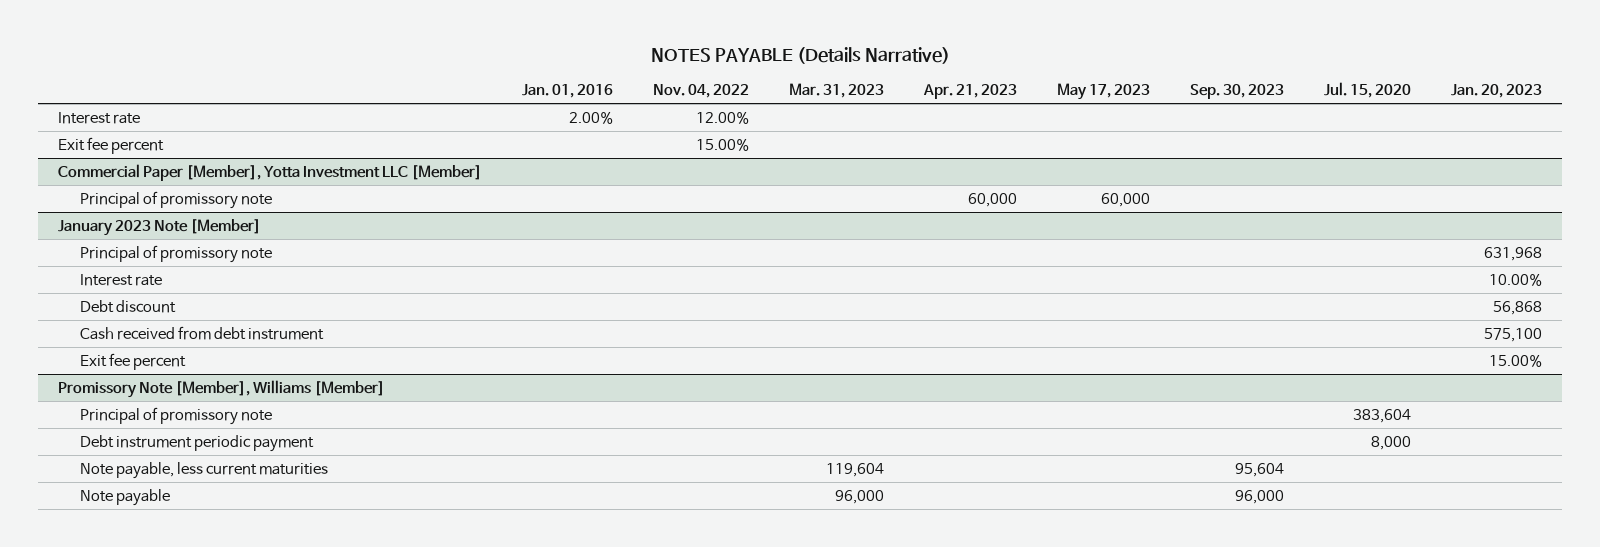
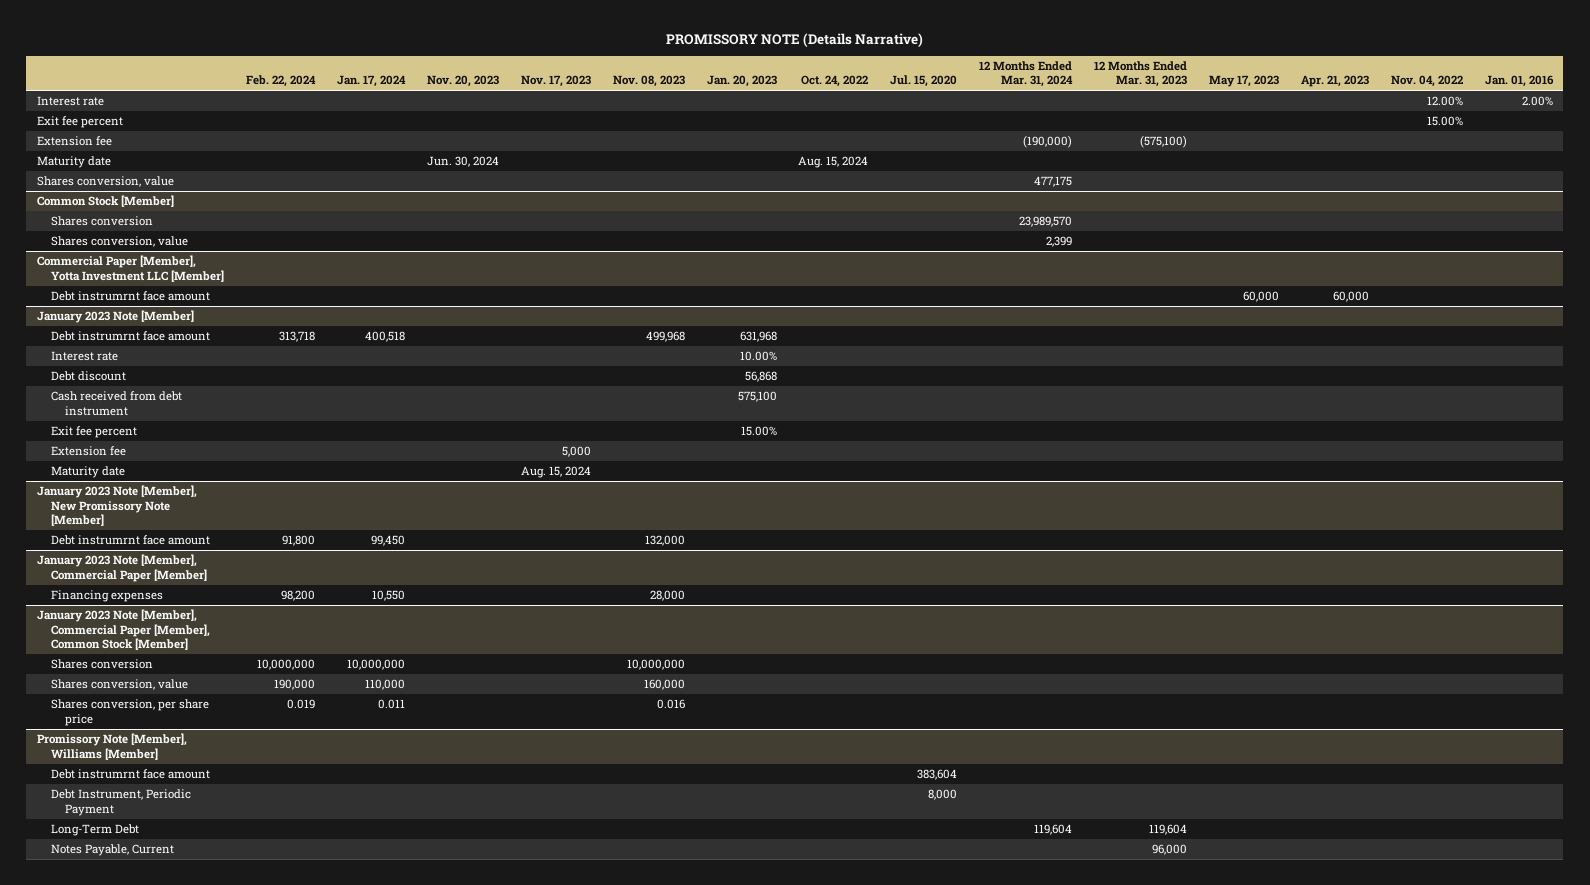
[651,47,951,65] NOTES PAYABLE (Details Narrative) -> [665,33,923,48] PROMISSORY NOTE (Details Narrative)
[788,83,884,99] Mar. 31, 2023 -> none
[1190,84,1285,100] Sep. 30, 2023 -> none
none -> [246,75,317,88] Feb. 22, 2024
none -> [337,75,407,88] Jan. 17, 2024
none -> [426,75,499,88] Nov. 20, 2023
none -> [520,75,591,88] Nov. 17, 2023
none -> [612,75,685,88] Nov. 08, 2023
none -> [801,75,869,88] Oct. 24, 2022
none -> [979,61,1074,88] 12 Months Ended Mar. 31, 2024
none -> [1094,61,1188,88] 12 Months Ended Mar. 31, 2023
none -> [37,136,113,147] Extension fee
none -> [37,156,112,169] Maturity date
none -> [37,176,175,188] Shares conversion, value
none -> [37,195,175,208] Common Stock [Member]
none -> [51,216,154,227] Shares conversion
none -> [51,236,189,248] Shares conversion, value
[79,190,272,209] Principal of promissory note -> [51,291,211,302] Debt instrumrnt face amount
[79,244,272,263] Principal of promissory note -> [51,331,211,342] Debt instrumrnt face amount
none -> [51,446,127,457] Extension fee
none -> [51,466,126,479] Maturity date
none -> [37,485,198,526] January 2023 Note [Member], New Promissory Note [Member]
none -> [51,535,211,546] Debt instrumrnt face amount
none -> [37,554,208,582] January 2023 Note [Member], Commercial Paper [Member]
none -> [51,590,164,603] Financing expenses
none -> [37,609,211,650] January 2023 Note [Member], Commercial Paper [Member], Common Stock [Member]
none -> [51,659,154,670] Shares conversion
none -> [51,679,189,691] Shares conversion, value
none -> [51,699,210,726] Shares conversion, per share price
[79,406,272,425] Principal of promissory note -> [51,769,211,780] Debt instrumrnt face amount
[79,434,314,452] Debt instrument periodic payment -> [51,789,192,816] Debt Instrument, Periodic Payment
[79,461,328,479] Note payable, less current maturities -> [51,824,140,837] Long-Term Debt
[79,488,170,506] Note payable -> [51,844,175,857] Notes Payable, Current

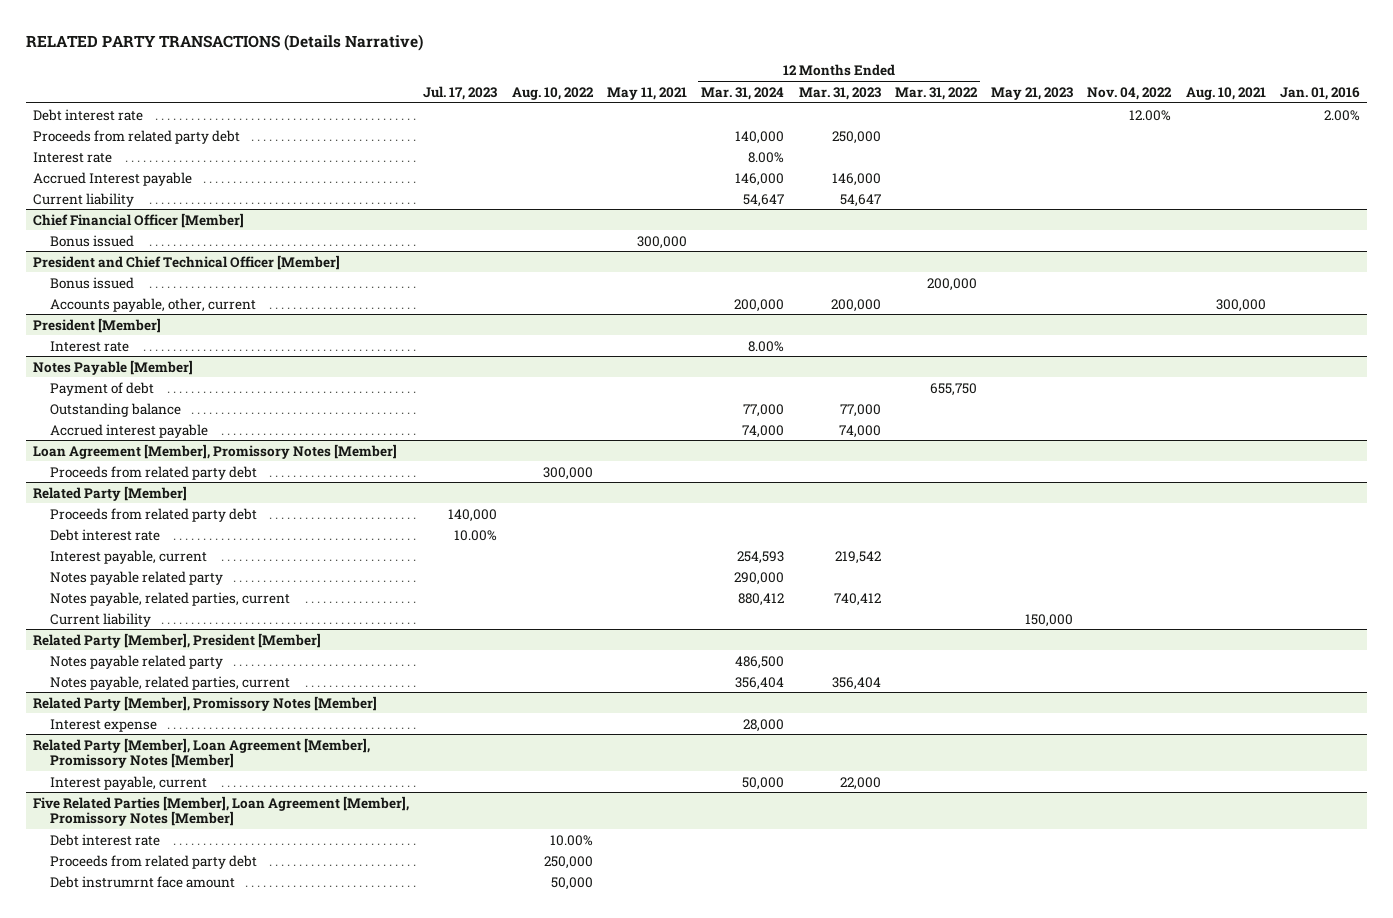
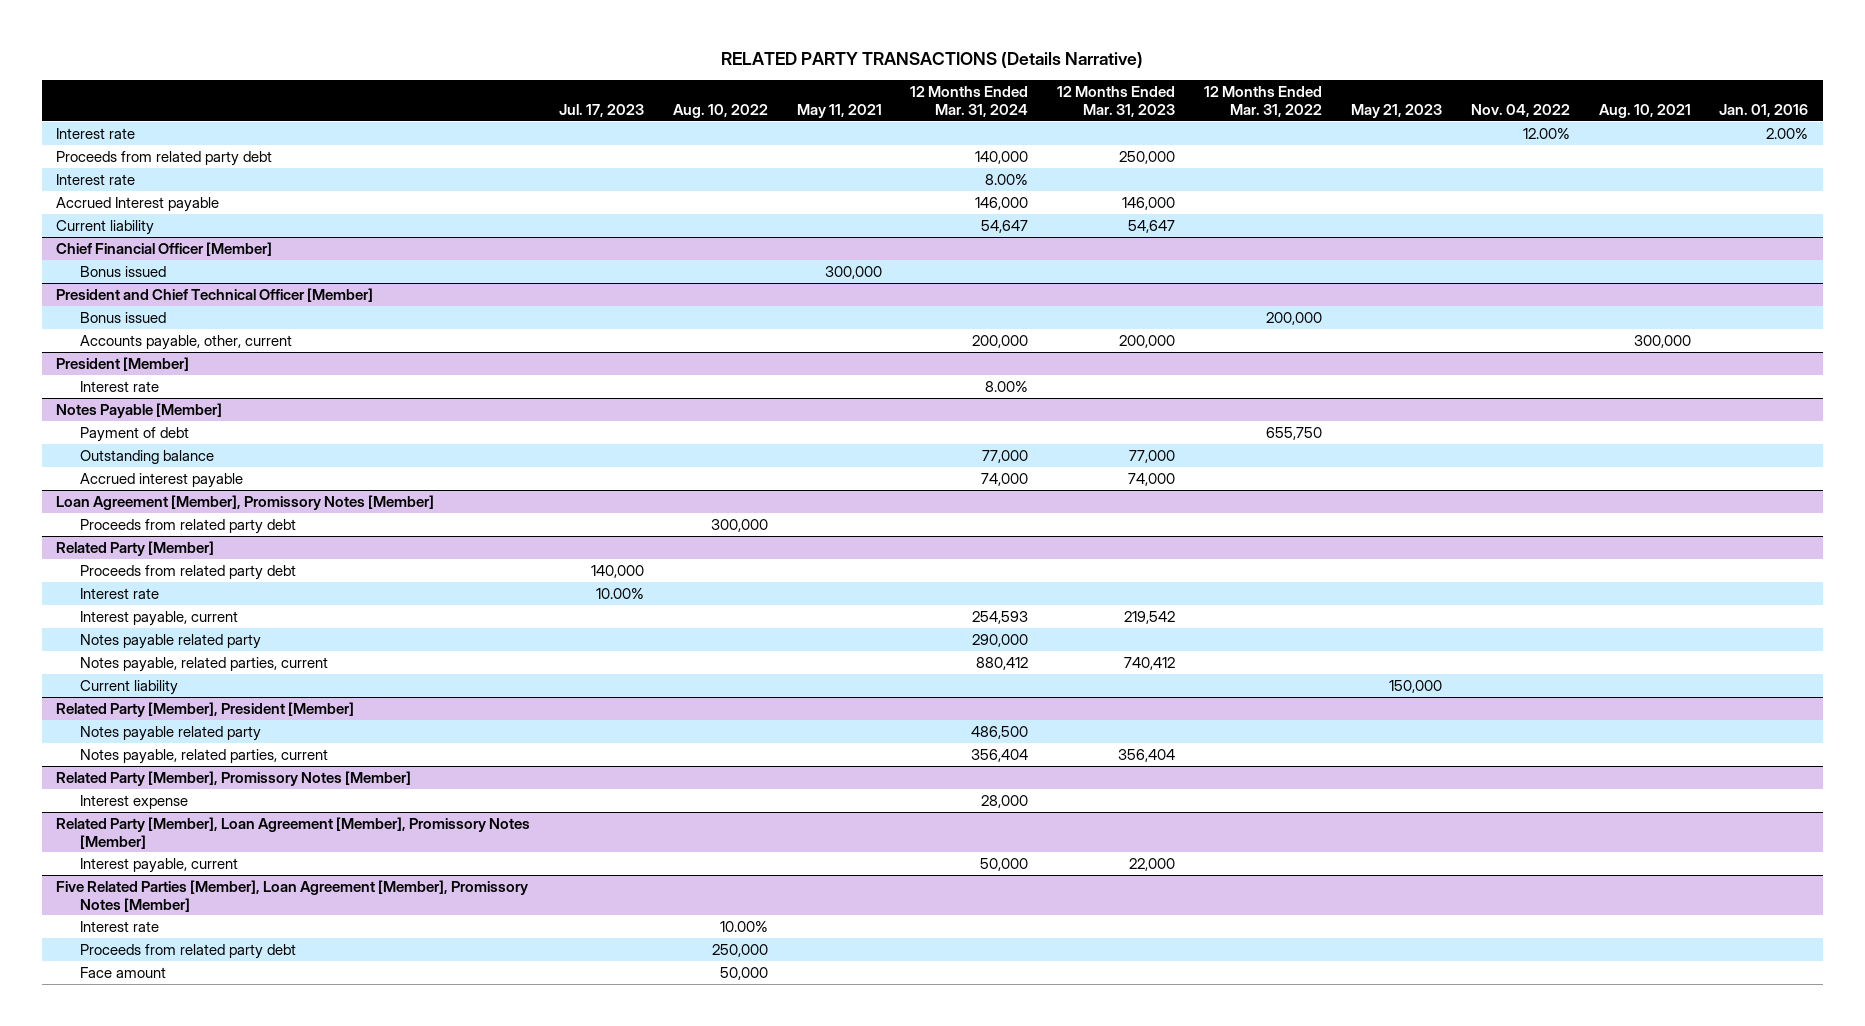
[32,108,143,121] Debt interest rate -> [56,127,136,139] Interest rate
[49,528,160,541] Debt interest rate -> [79,587,159,599] Interest rate
[49,833,160,846] Debt interest rate -> [79,920,159,932] Interest rate
[49,875,235,888] Debt instrumrnt face amount -> [79,966,166,978] Face amount

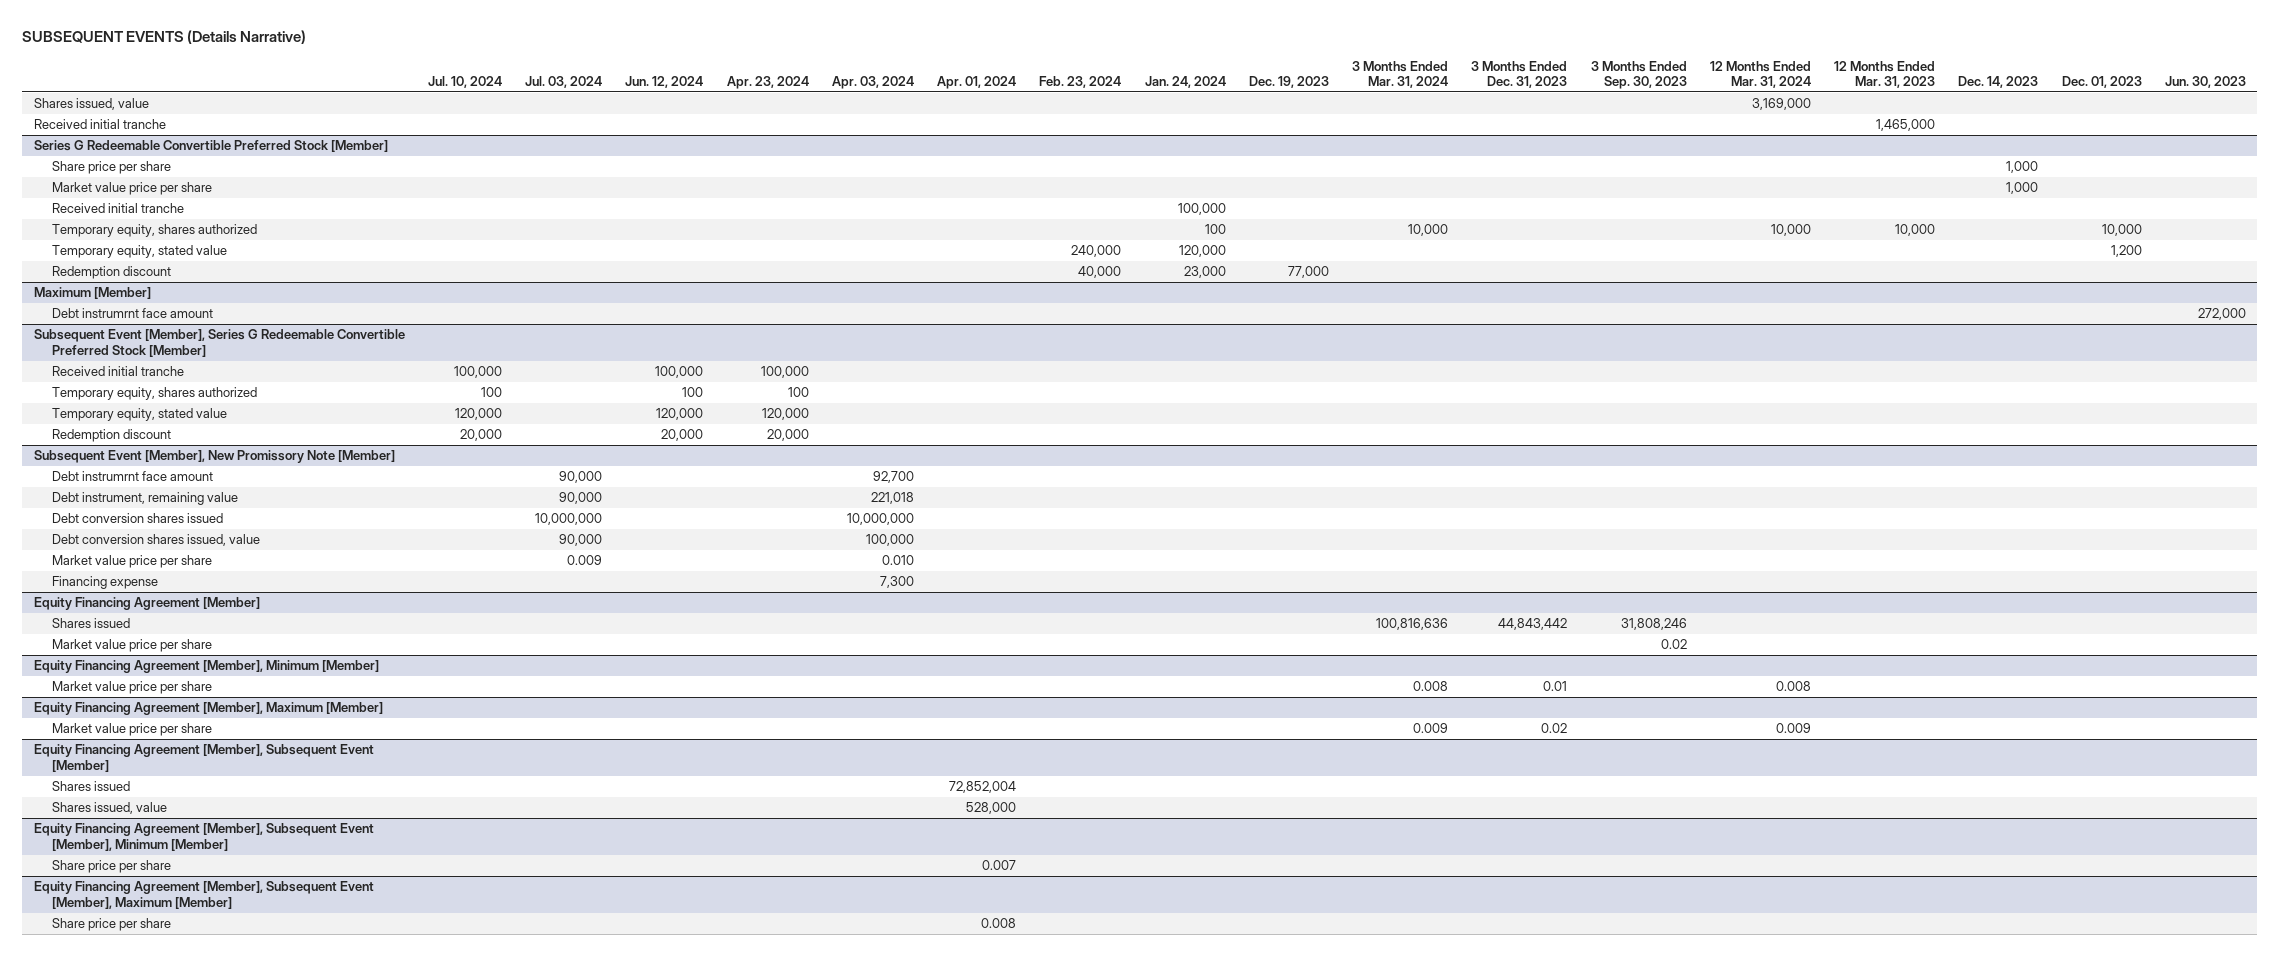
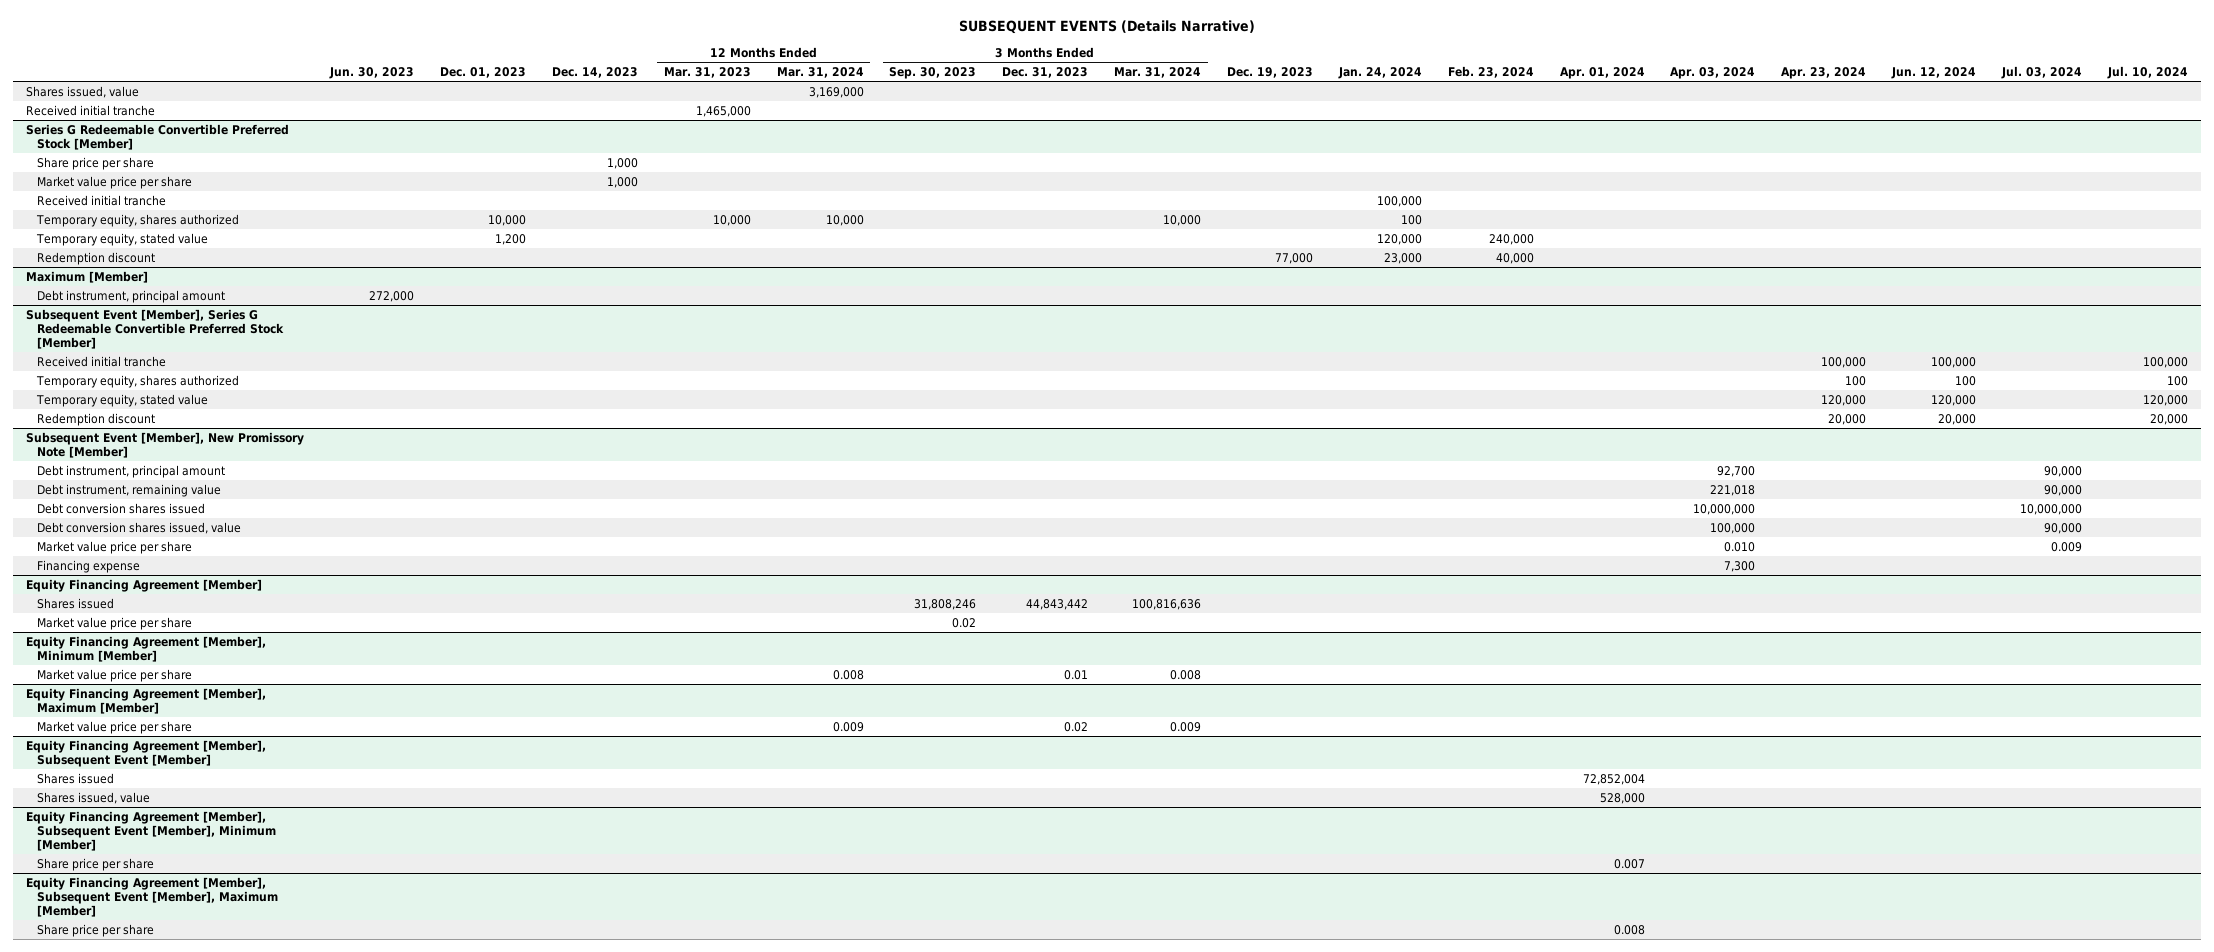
[51,308,213,319] Debt instrumrnt face amount -> [36,289,225,303] Debt instrument, principal amount
[51,471,213,482] Debt instrumrnt face amount -> [36,464,225,478] Debt instrument, principal amount

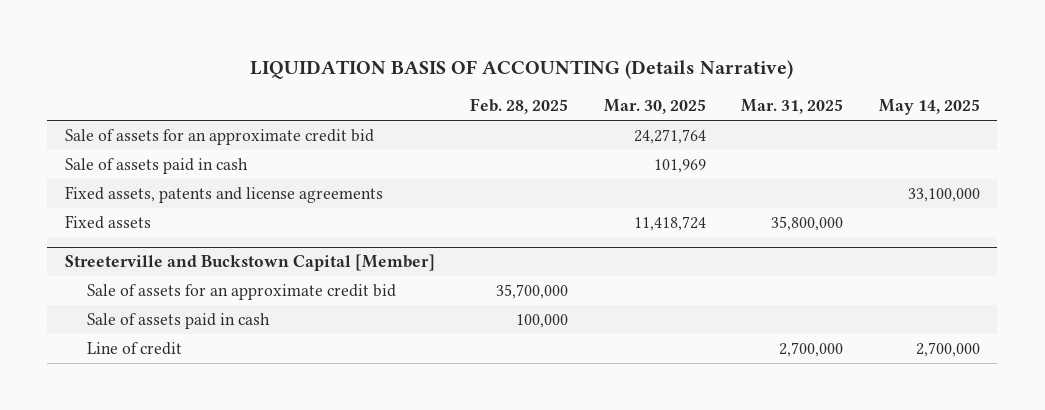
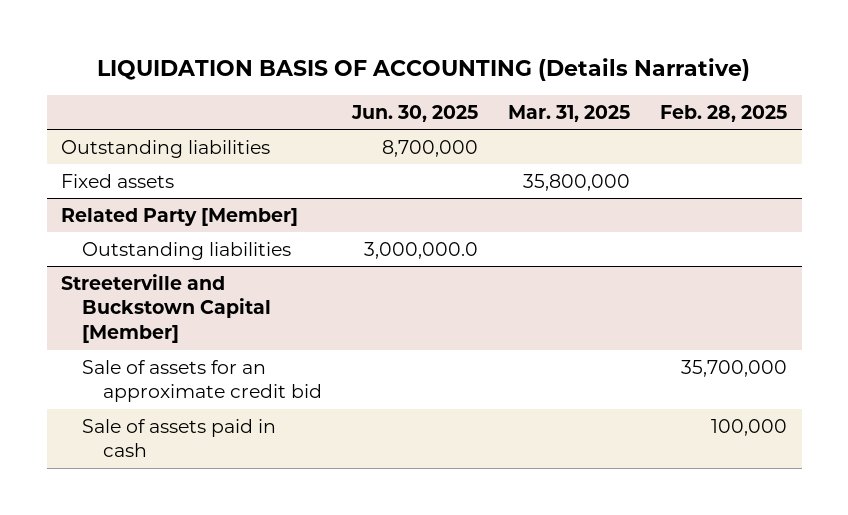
[603,99,706,115] Mar. 30, 2025 -> none
[878,99,980,116] May 14, 2025 -> none
none -> [351,105,479,123] Jun. 30, 2025
[64,128,374,145] Sale of assets for an approximate credit bid -> none
[64,157,248,174] Sale of assets paid in cash -> none
[64,185,383,203] Fixed assets, patents and license agreements -> none
none -> [61,139,271,158] Outstanding liabilities
none -> [61,207,299,226] Related Party [Member]
none -> [82,241,292,260] Outstanding liabilities
[86,341,182,355] Line of credit -> none

